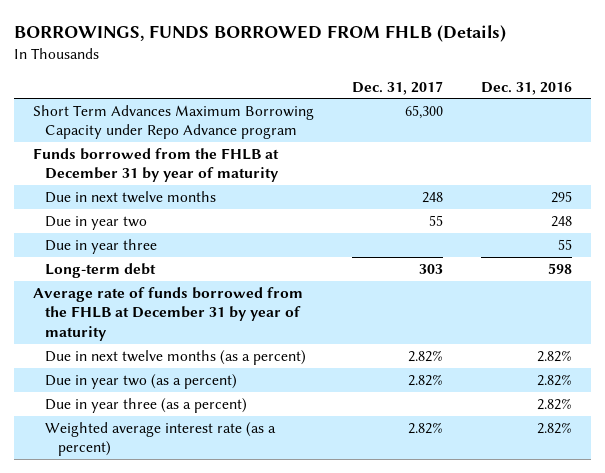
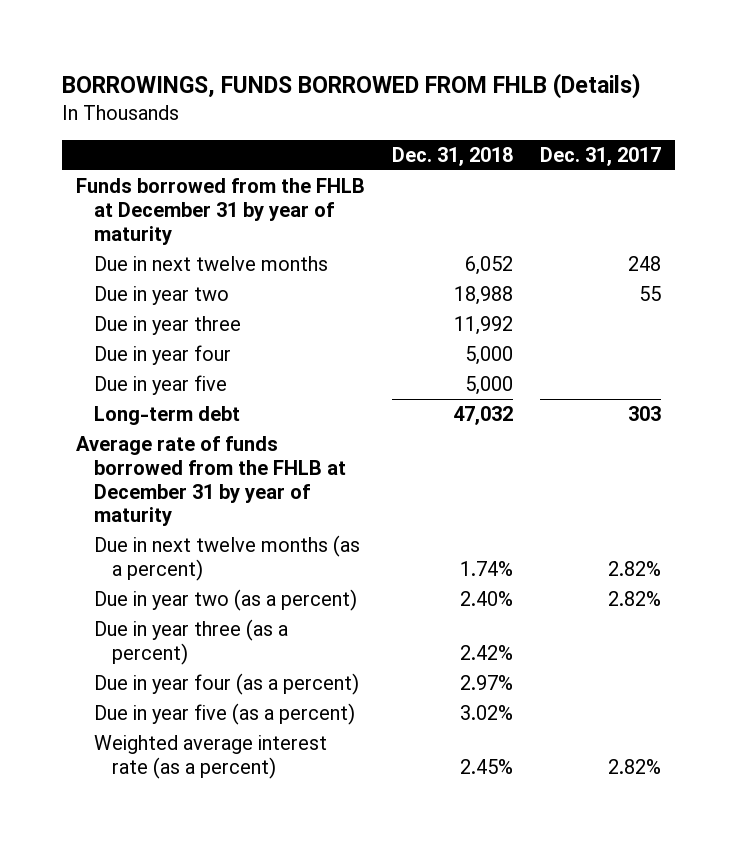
[481,81,573,95] Dec. 31, 2016 -> none
none -> [391,146,513,166] Dec. 31, 2018
[32,104,314,140] Short Term Advances Maximum Borrowing Capacity under Repo Advance program -> none
none -> [93,345,231,366] Due in year four
none -> [93,375,227,396] Due in year five
none -> [93,673,359,696] Due in year four (as a percent)
none -> [93,703,355,726] Due in year five (as a percent)

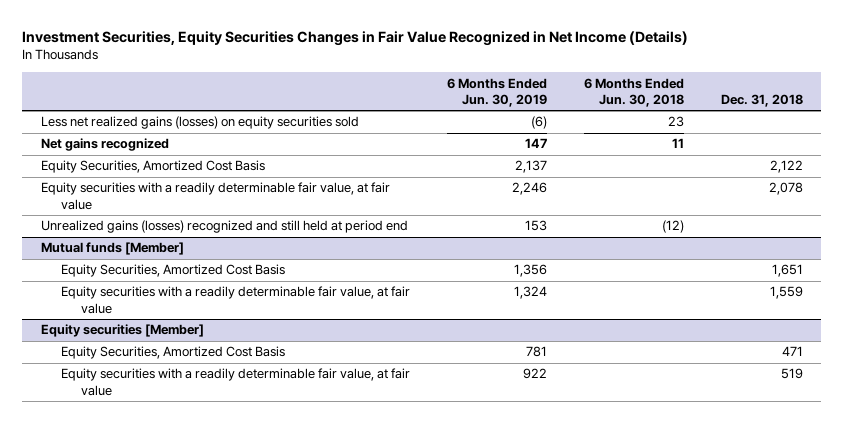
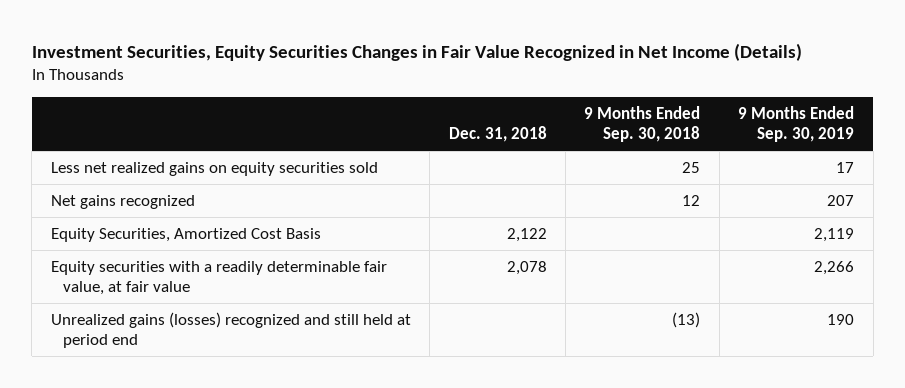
[446,77,547,108] 6 Months Ended Jun. 30, 2019 -> none
[583,77,684,108] 6 Months Ended Jun. 30, 2018 -> none
none -> [584,106,701,143] 9 Months Ended Sep. 30, 2018
none -> [738,106,855,143] 9 Months Ended Sep. 30, 2019
[40,116,359,130] Less net realized gains (losses) on equity securities sold -> [50,162,378,177] Less net realized gains on equity securities sold
[40,242,184,256] Mutual funds [Member] -> none
[61,264,286,278] Equity Securities, Amortized Cost Basis -> none
[61,286,411,314] Equity securities with a readily determinable fair value, at fair value -> none
[40,324,204,338] Equity securities [Member] -> none
[61,346,286,360] Equity Securities, Amortized Cost Basis -> none
[61,368,411,396] Equity securities with a readily determinable fair value, at fair value -> none

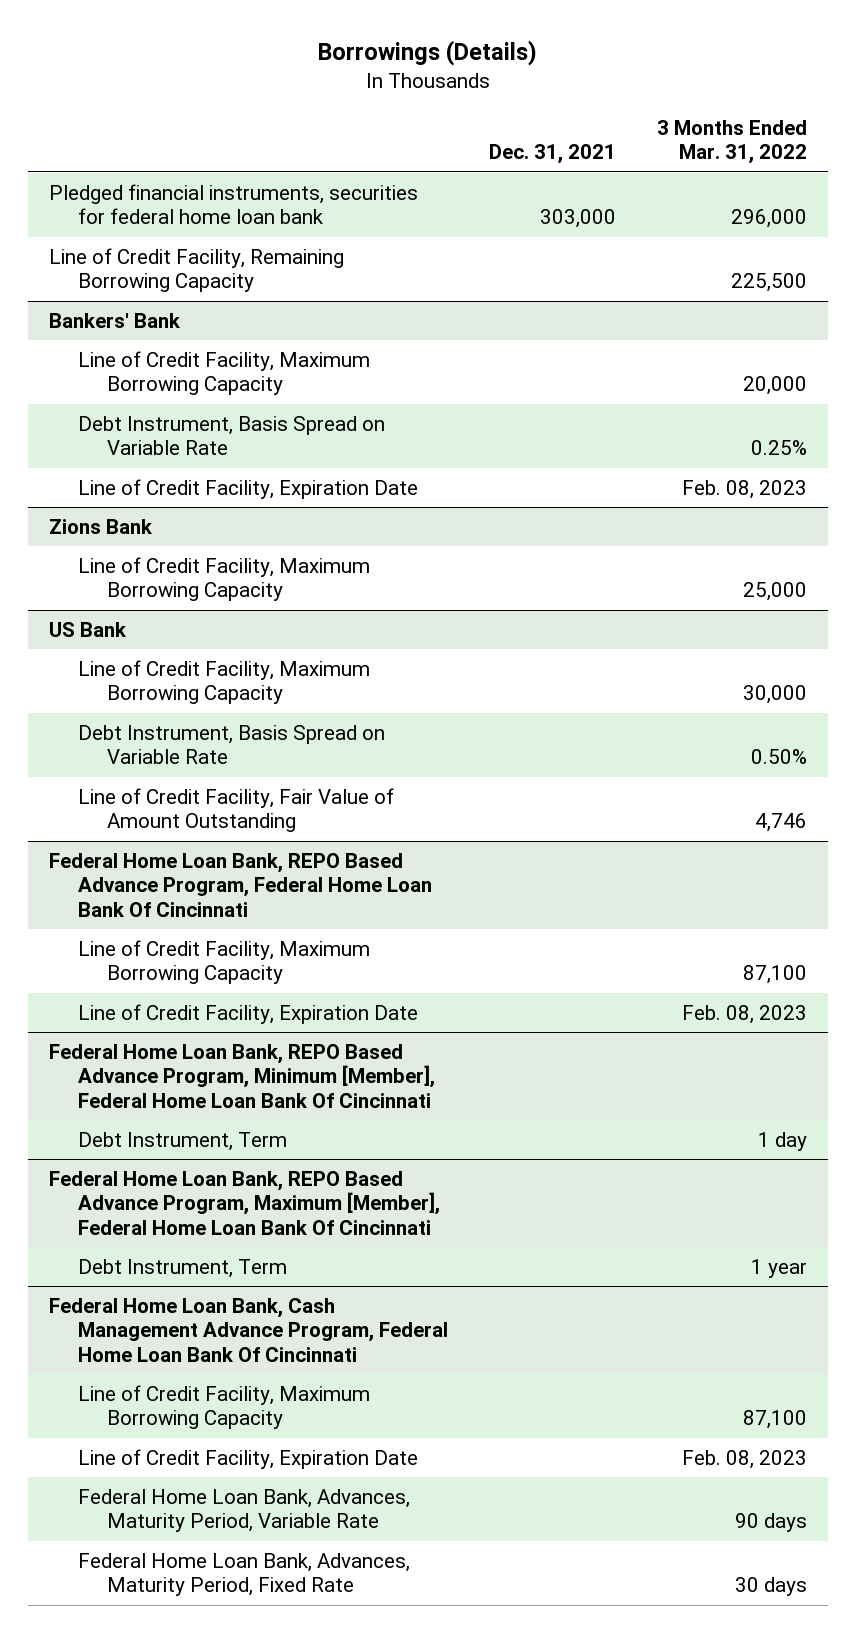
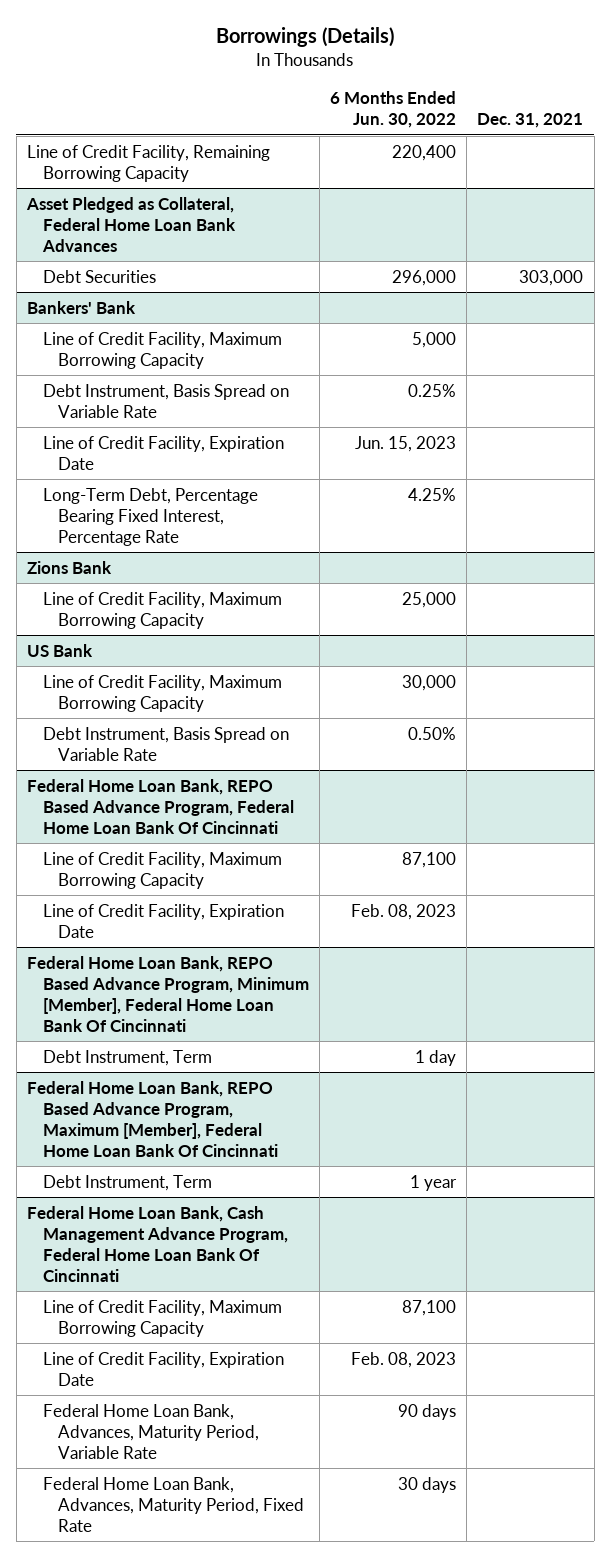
[657,119,808,165] 3 Months Ended Mar. 31, 2022 -> none
none -> [329,91,456,129] 6 Months Ended Jun. 30, 2022
[48,183,418,225] Pledged financial instruments, securities for federal home loan bank -> none
none -> [26,196,236,252] Asset Pledged as Collateral, Federal Home Loan Bank Advances
none -> [42,269,156,283] Debt Securities
none -> [42,487,258,546] Long-Term Debt, Percentage Bearing Fixed Interest, Percentage Rate
[78,787,395,833] Line of Credit Facility, Fair Value of Amount Outstanding -> none

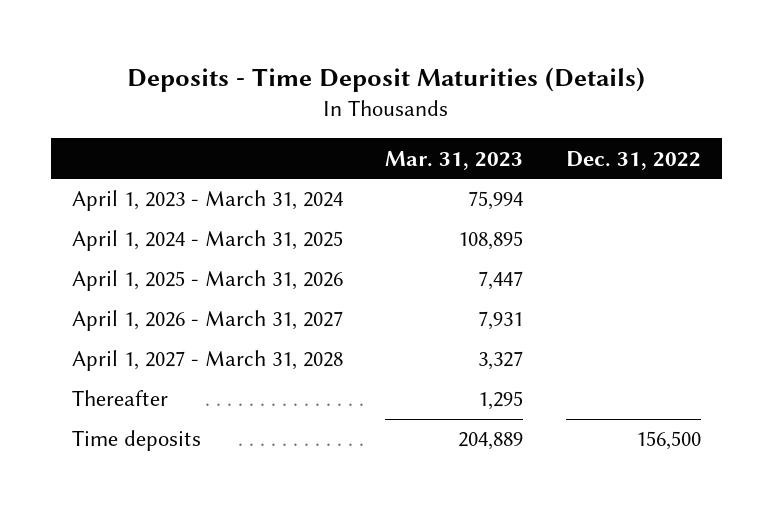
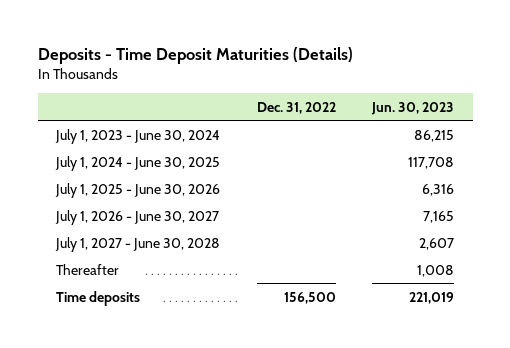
[385,150,524,170] Mar. 31, 2023 -> none
none -> [371,101,455,115] Jun. 30, 2023
[72,190,344,212] April 1, 2023 - March 31, 2024 -> [54,128,220,144] July 1, 2023 - June 30, 2024
[72,230,344,252] April 1, 2024 - March 31, 2025 -> [54,155,220,171] July 1, 2024 - June 30, 2025
[72,270,344,292] April 1, 2025 - March 31, 2026 -> [54,182,220,198] July 1, 2025 - June 30, 2026
[72,310,344,332] April 1, 2026 - March 31, 2027 -> [54,209,219,225] July 1, 2026 - June 30, 2027
[72,350,344,372] April 1, 2027 - March 31, 2028 -> [54,236,220,252] July 1, 2027 - June 30, 2028

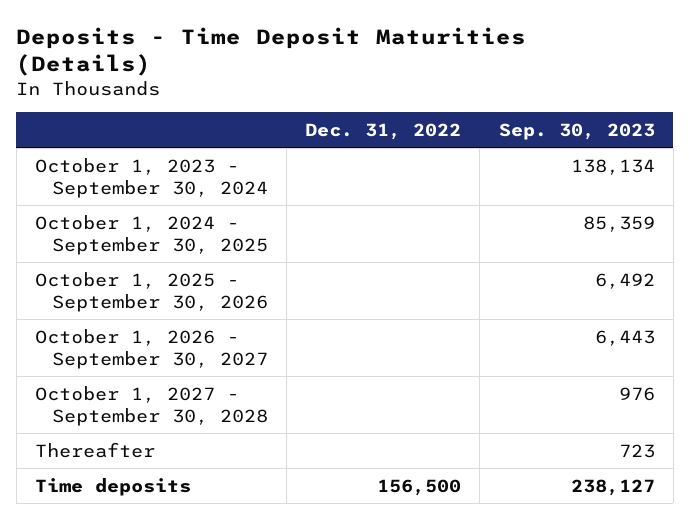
[371,101,455,115] Jun. 30, 2023 -> none
none -> [498,123,655,141] Sep. 30, 2023
[54,128,220,144] July 1, 2023 - June 30, 2024 -> [34,157,268,198] October 1, 2023 - September 30, 2024
[54,155,220,171] July 1, 2024 - June 30, 2025 -> [34,214,268,255] October 1, 2024 - September 30, 2025
[54,182,220,198] July 1, 2025 - June 30, 2026 -> [34,271,268,312] October 1, 2025 - September 30, 2026
[54,209,219,225] July 1, 2026 - June 30, 2027 -> [34,328,268,369] October 1, 2026 - September 30, 2027
[54,236,220,252] July 1, 2027 - June 30, 2028 -> [34,385,268,426] October 1, 2027 - September 30, 2028

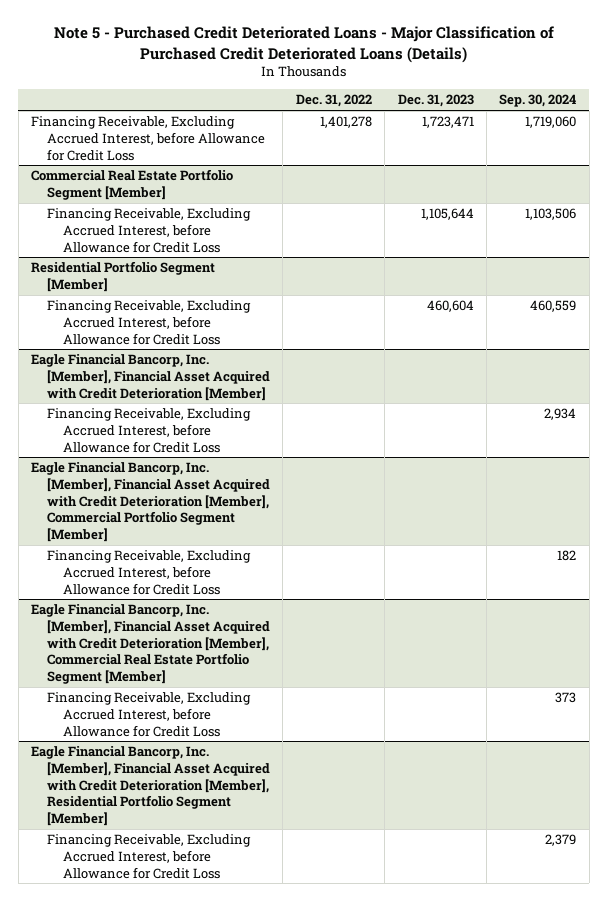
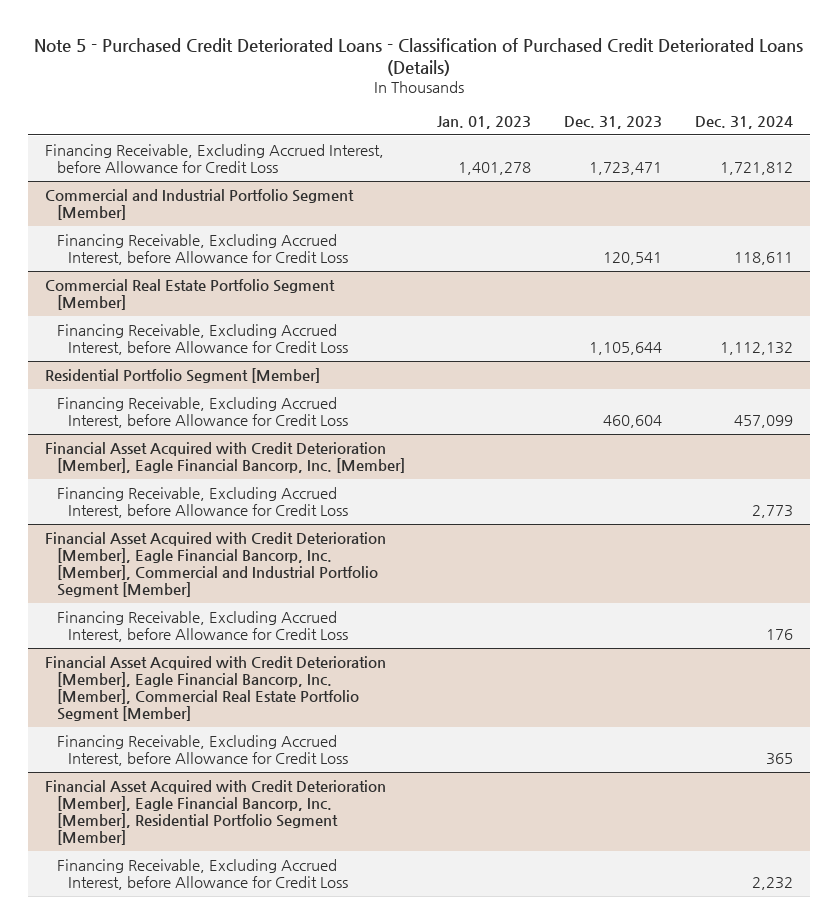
[53,26,554,63] Note 5 - Purchased Credit Deteriorated Loans - Major Classification of Purchased Credit Deteriorated Loans (Details) -> [33,37,803,76] Note 5 - Purchased Credit Deteriorated Loans - Classification of Purchased Credit Deteriorated Loans (Details)
[295,94,372,108] Dec. 31, 2022 -> none
[499,94,577,108] Sep. 30, 2024 -> none
none -> [437,115,532,129] Jan. 01, 2023
none -> [695,115,794,129] Dec. 31, 2024
none -> [44,189,354,221] Commercial and Industrial Portfolio Segment [Member]
none -> [56,234,349,266] Financing Receivable, Excluding Accrued Interest, before Allowance for Credit Loss
[31,354,271,401] Eagle Financial Bancorp, Inc. [Member], Financial Asset Acquired with Credit Deterioration [Member] -> [44,442,405,474] Financial Asset Acquired with Credit Deterioration [Member], Eagle Financial Bancorp, Inc. [Member]
[31,462,271,543] Eagle Financial Bancorp, Inc. [Member], Financial Asset Acquired with Credit Deterioration [Member], Commercial Portfolio Segment [Member] -> [44,532,386,598] Financial Asset Acquired with Credit Deterioration [Member], Eagle Financial Bancorp, Inc. [Member], Commercial and Industrial Portfolio Segment [Member]
[31,604,271,685] Eagle Financial Bancorp, Inc. [Member], Financial Asset Acquired with Credit Deterioration [Member], Commercial Real Estate Portfolio Segment [Member] -> [44,656,386,722] Financial Asset Acquired with Credit Deterioration [Member], Eagle Financial Bancorp, Inc. [Member], Commercial Real Estate Portfolio Segment [Member]
[31,746,271,827] Eagle Financial Bancorp, Inc. [Member], Financial Asset Acquired with Credit Deterioration [Member], Residential Portfolio Segment [Member] -> [44,780,386,846] Financial Asset Acquired with Credit Deterioration [Member], Eagle Financial Bancorp, Inc. [Member], Residential Portfolio Segment [Member]

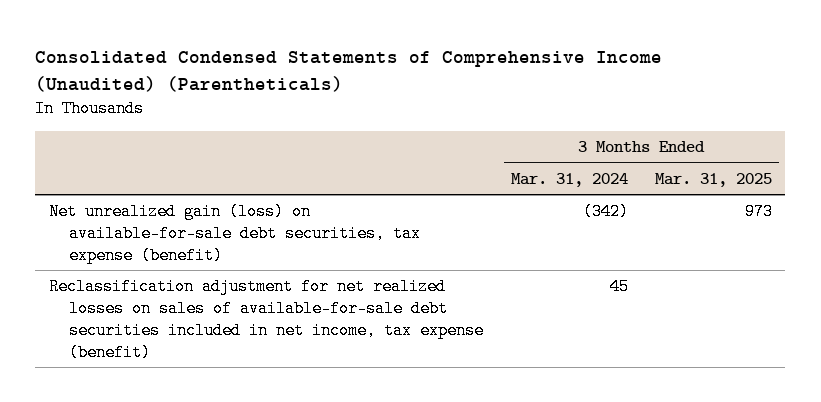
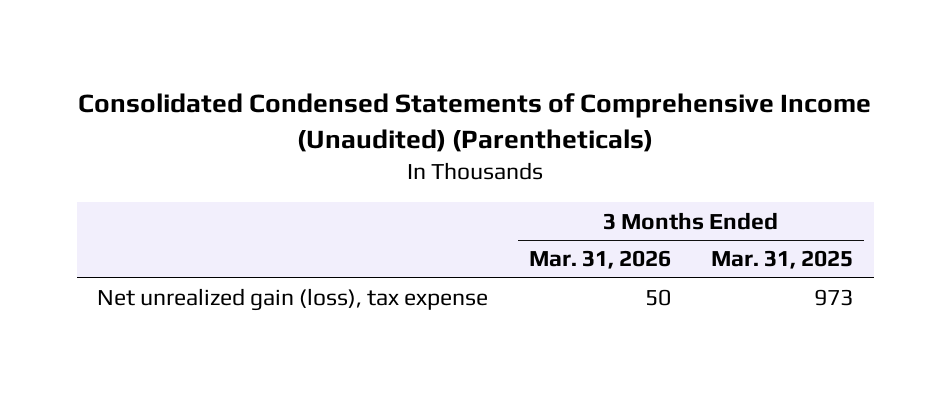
[510,172,628,187] Mar. 31, 2024 -> none
none -> [528,250,671,270] Mar. 31, 2026
[49,278,485,361] Reclassification adjustment for net realized losses on sales of available-for-sale debt securities included in net income, tax expense (benefit) -> none
[49,203,422,264] Net unrealized gain (loss) on available-for-sale debt securities, tax expense (benefit) -> [96,288,488,312] Net unrealized gain (loss), tax expense

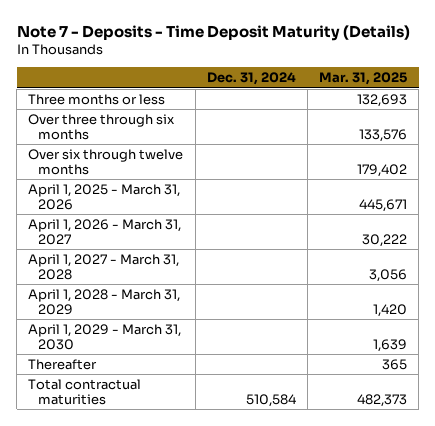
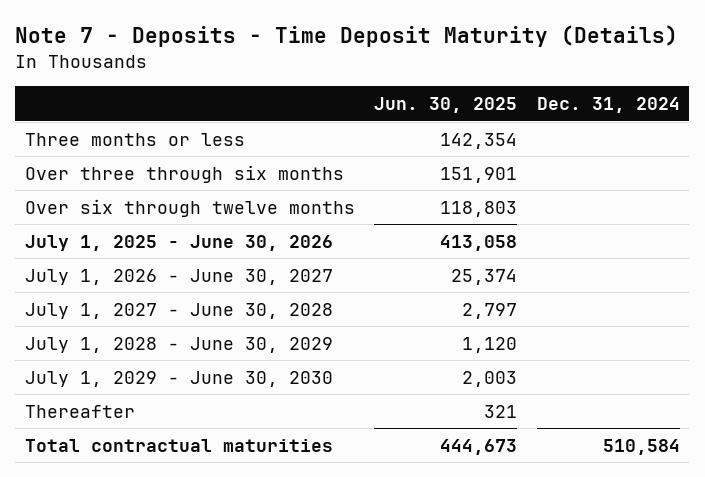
[318,72,407,86] Mar. 31, 2025 -> none
none -> [374,97,518,114] Jun. 30, 2025
[28,183,181,210] April 1, 2025 - March 31, 2026 -> [24,234,333,251] July 1, 2025 - June 30, 2026
[28,218,182,245] April 1, 2026 - March 31, 2027 -> [24,268,333,285] July 1, 2026 - June 30, 2027
[28,253,180,280] April 1, 2027 - March 31, 2028 -> [24,302,333,319] July 1, 2027 - June 30, 2028
[28,288,181,315] April 1, 2028 - March 31, 2029 -> [24,336,333,353] July 1, 2028 - June 30, 2029
[28,323,182,350] April 1, 2029 - March 31, 2030 -> [24,370,333,387] July 1, 2029 - June 30, 2030

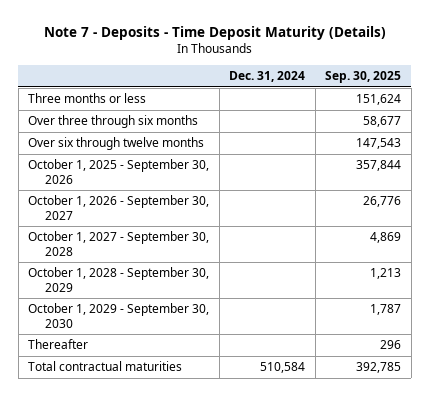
[374,97,518,114] Jun. 30, 2025 -> none
none -> [325,70,402,83] Sep. 30, 2025
[24,234,333,251] July 1, 2025 - June 30, 2026 -> [28,159,210,184] October 1, 2025 - September 30, 2026
[24,268,333,285] July 1, 2026 - June 30, 2027 -> [28,195,210,220] October 1, 2026 - September 30, 2027
[24,302,333,319] July 1, 2027 - June 30, 2028 -> [28,231,210,256] October 1, 2027 - September 30, 2028
[24,336,333,353] July 1, 2028 - June 30, 2029 -> [28,267,210,292] October 1, 2028 - September 30, 2029
[24,370,333,387] July 1, 2029 - June 30, 2030 -> [28,303,210,328] October 1, 2029 - September 30, 2030

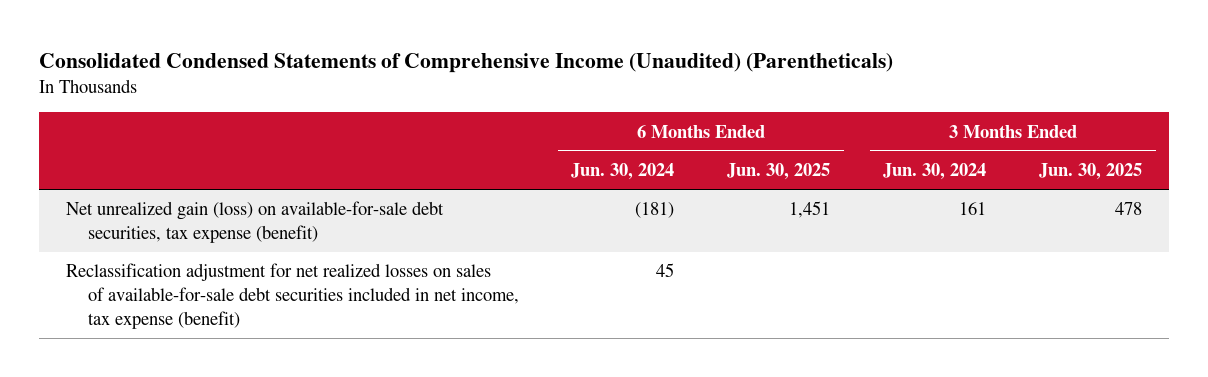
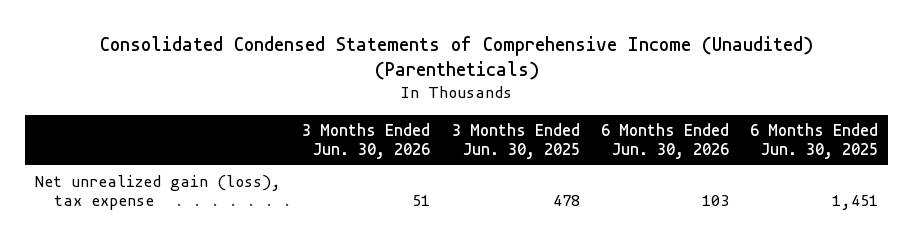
[571,163,675,181] Jun. 30, 2024 -> none
[883,163,987,181] Jun. 30, 2024 -> none
none -> [302,123,431,160] 3 Months Ended Jun. 30, 2026
none -> [600,123,729,160] 6 Months Ended Jun. 30, 2026
[65,263,519,329] Reclassification adjustment for net realized losses on sales of available-for-sale debt securities included in net income, tax expense (benefit) -> none
[65,201,444,244] Net unrealized gain (loss) on available-for-sale debt securities, tax expense (benefit) -> [35,175,282,211] Net unrealized gain (loss), tax expense

